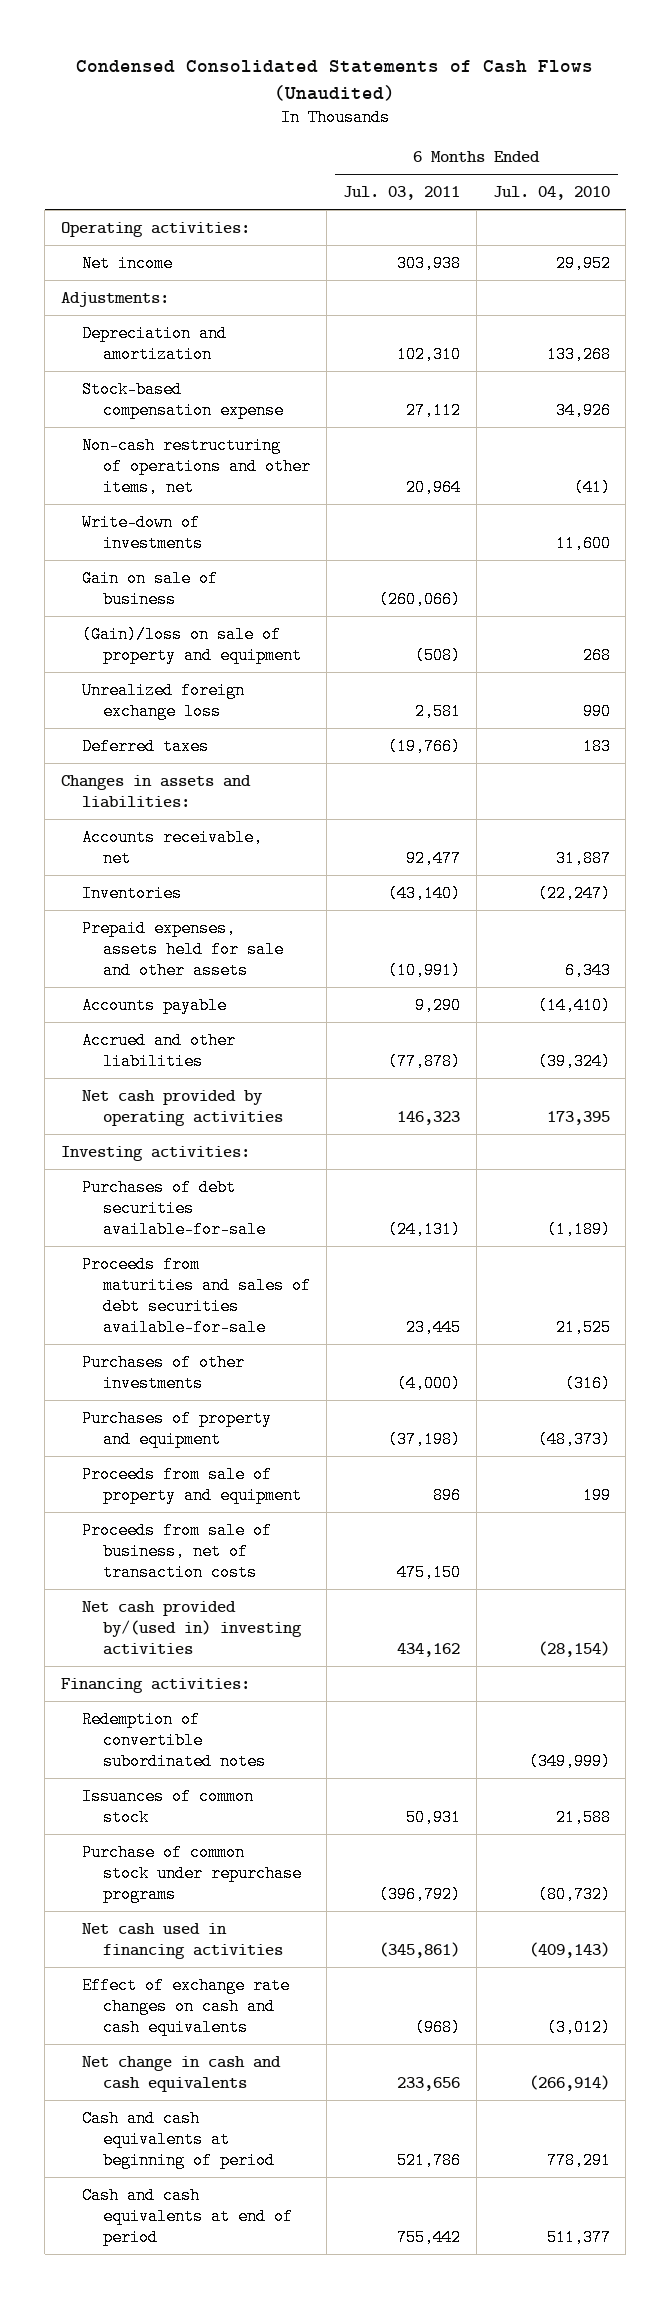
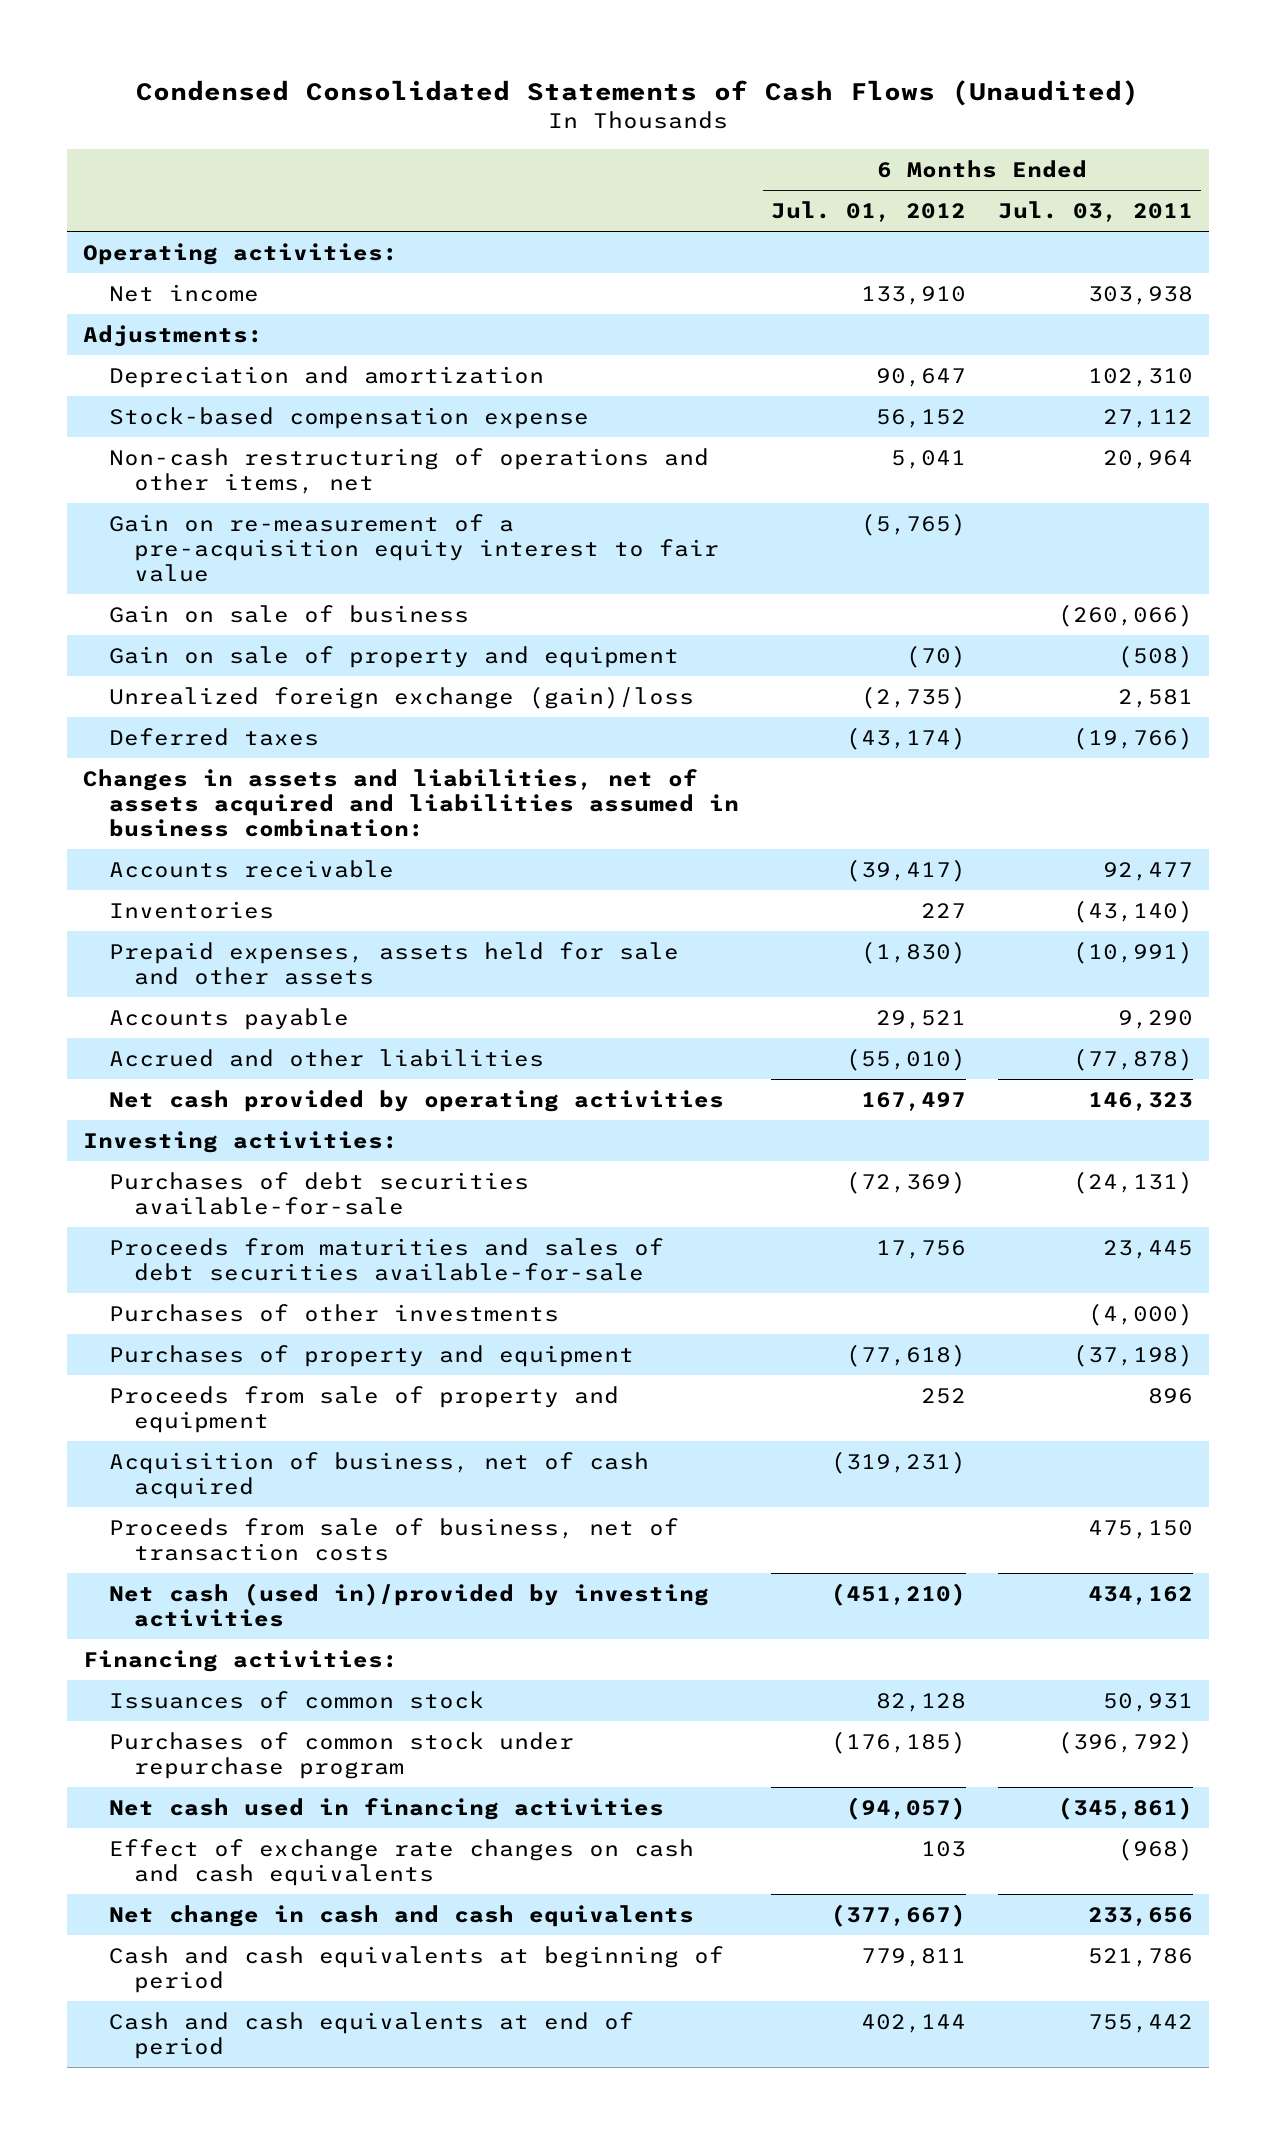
[492,186,610,201] Jul. 04, 2010 -> none
none -> [770,201,966,223] Jul. 01, 2012
[82,513,204,552] Write-down of investments -> none
none -> [108,513,720,582] Gain on re-measurement of a pre-acquisition equity interest to fair value
[82,625,303,664] (Gain)/loss on sale of property and equipment -> [108,645,679,668] Gain on sale of property and equipment
[82,681,246,720] Unrealized foreign exchange loss -> [108,685,694,709] Unrealized foreign exchange (gain)/loss
[60,774,251,808] Changes in assets and liabilities: -> [83,768,739,837] Changes in assets and liabilities, net of assets acquired and liabilities assumed in business combination:
[82,828,264,867] Accounts receivable, net -> [108,859,394,878] Accounts receivable
none -> [108,1451,649,1499] Acquisition of business, net of cash acquired
[82,1600,303,1655] Net cash provided by/(used in) investing activities -> [108,1582,709,1627] Net cash (used in)/provided by investing activities
[82,1710,267,1770] Redemption of convertible subordinated notes -> none
[82,1843,303,1903] Purchase of common stock under repurchase programs -> [108,1731,574,1779] Purchases of common stock under repurchase program

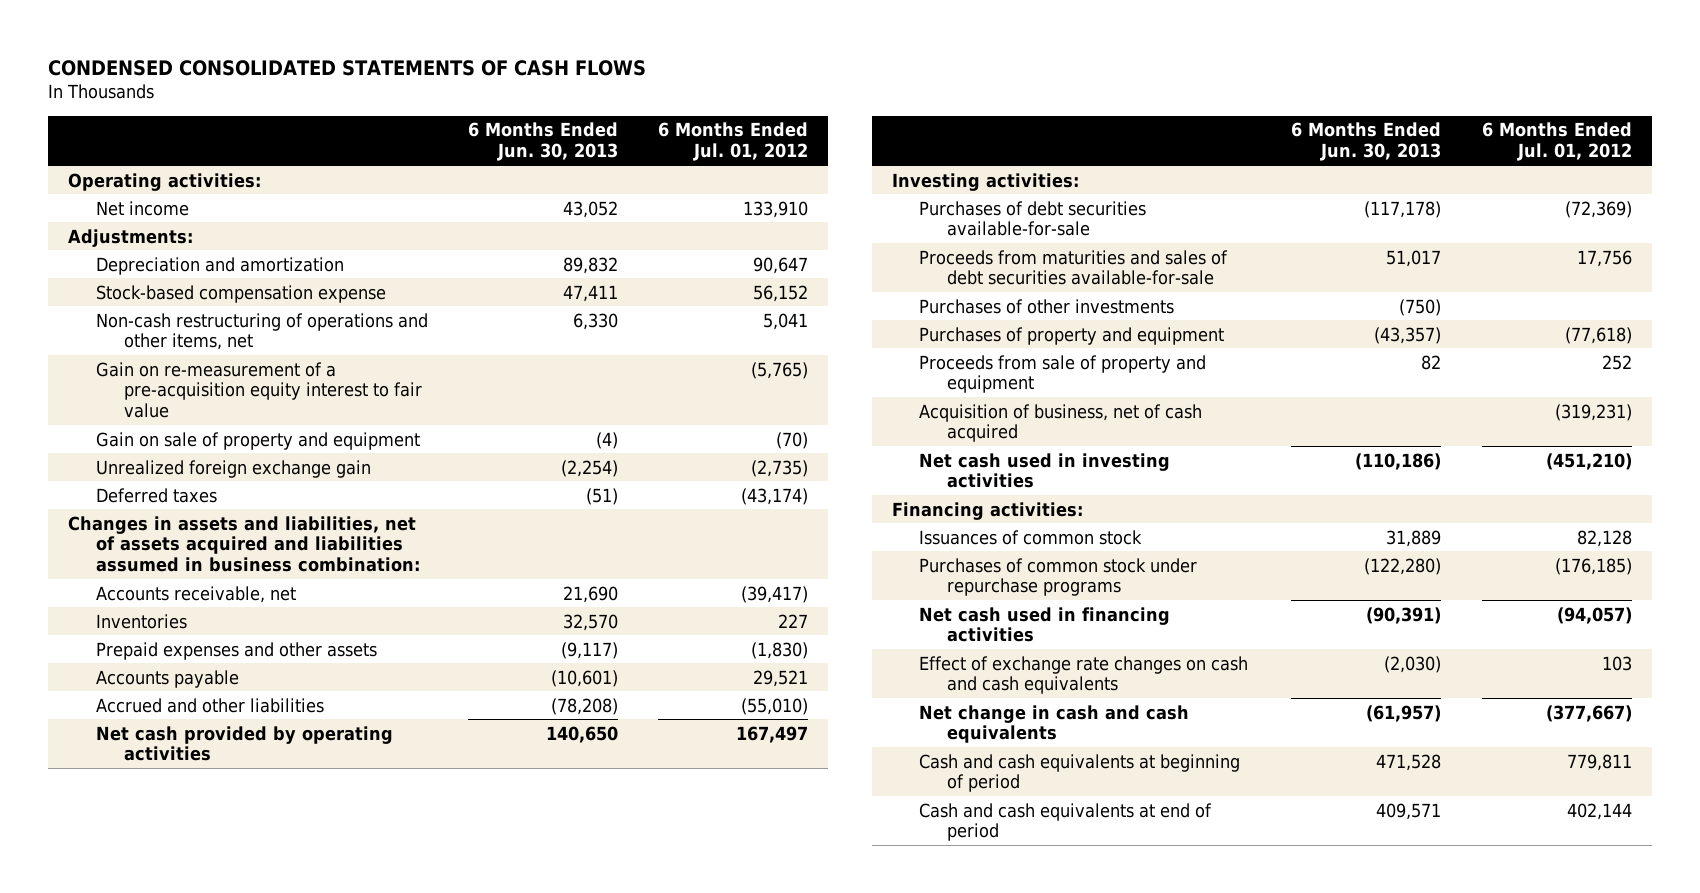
[136,79,1140,106] Condensed Consolidated Statements of Cash Flows (Unaudited) -> [48,60,647,77] CONDENSED CONSOLIDATED STATEMENTS OF CASH FLOWS
[998,201,1194,223] Jul. 03, 2011 -> none
none -> [468,122,619,162] 6 Months Ended Jun. 30, 2013
[108,604,469,623] Gain on sale of business -> none
[108,685,694,709] Unrealized foreign exchange (gain)/loss -> [95,459,371,478] Unrealized foreign exchange gain
[108,859,394,878] Accounts receivable -> [95,585,296,603] Accounts receivable, net
[108,941,679,985] Prepaid expenses, assets held for sale and other assets -> [95,641,377,660] Prepaid expenses and other assets
[108,1517,679,1561] Proceeds from sale of business, net of transaction costs -> none
[108,1582,709,1627] Net cash (used in)/provided by investing activities -> [919,452,1171,489] Net cash used in investing activities
[108,1731,574,1779] Purchases of common stock under repurchase program -> [919,557,1198,597] Purchases of common stock under repurchase programs

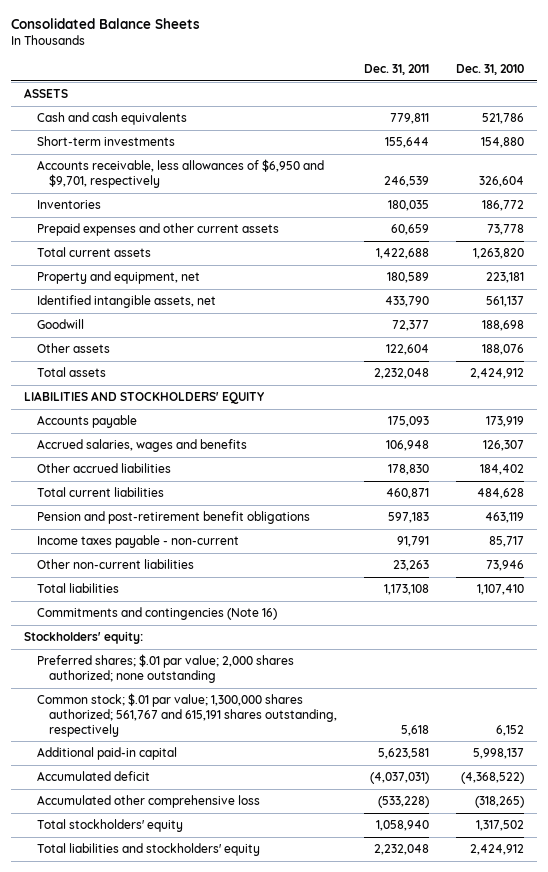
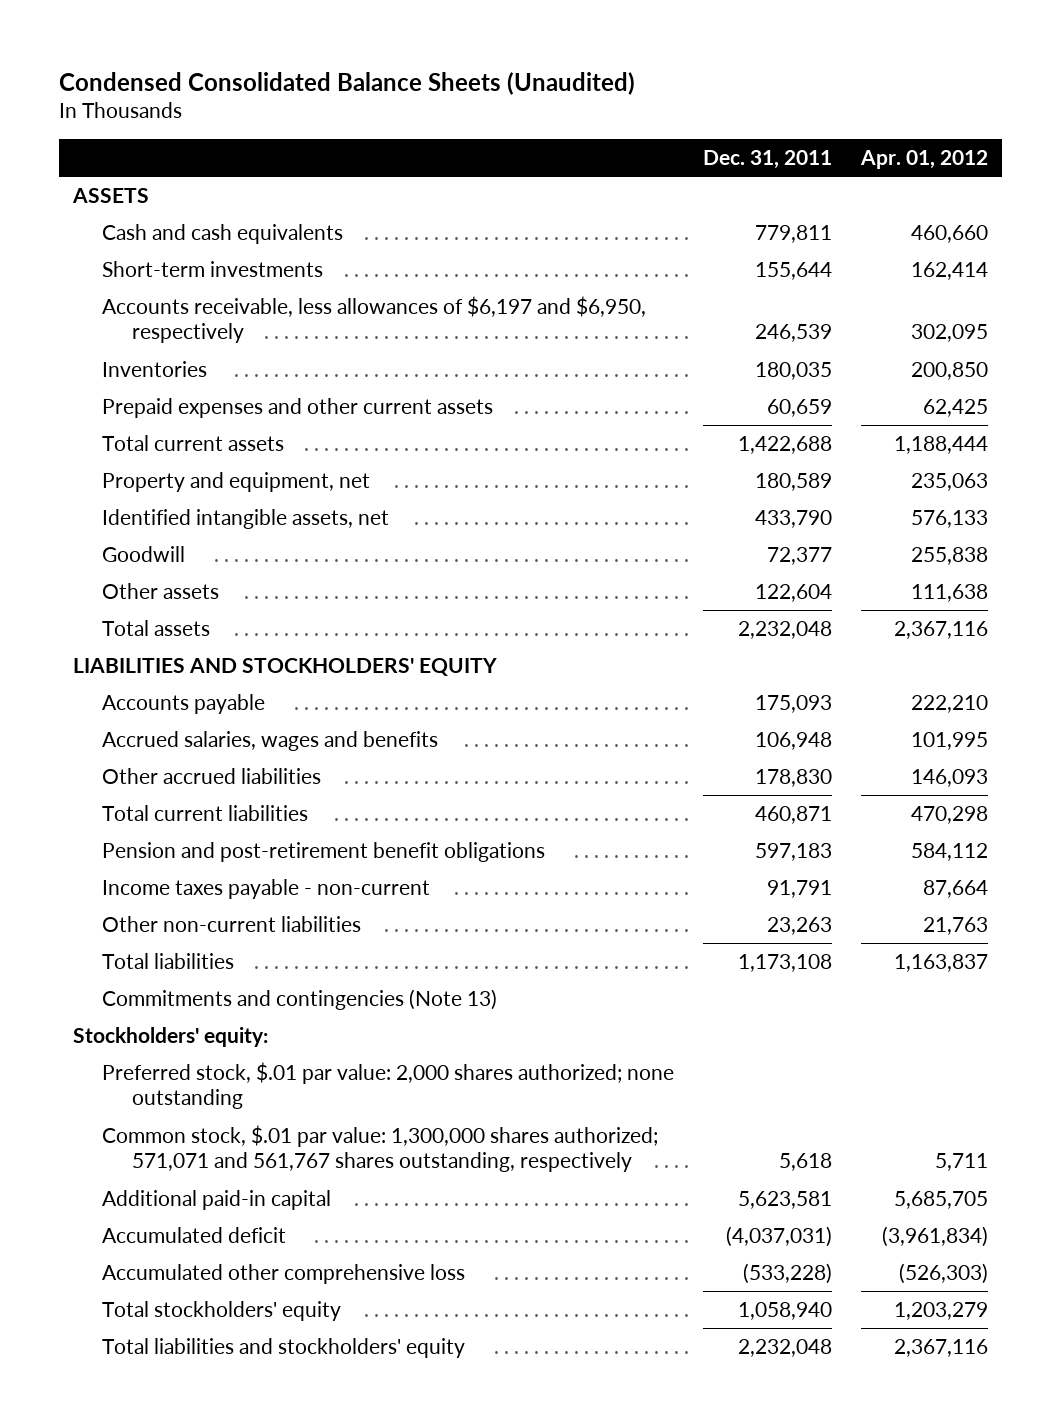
[10,18,200,30] Consolidated Balance Sheets -> [58,71,635,95] Condensed Consolidated Balance Sheets (Unaudited)
[455,64,524,76] Dec. 31, 2010 -> none
none -> [859,149,988,169] Apr. 01, 2012
[36,159,324,188] Accounts receivable, less allowances of $6,950 and $9,701, respectively -> [102,295,647,344] Accounts receivable, less allowances of $6,197 and $6,950, respectively
[36,607,277,621] Commitments and contingencies (Note 16) -> [102,988,498,1010] Commitments and contingencies (Note 13)
[36,654,294,683] Preferred shares; $.01 par value; 2,000 shares authorized; none outstanding -> [102,1061,675,1110] Preferred stock, $.01 par value: 2,000 shares authorized; none outstanding
[36,693,338,737] Common stock; $.01 par value; 1,300,000 shares authorized; 561,767 and 615,191 shares outstanding, respectively -> [102,1124,659,1173] Common stock, $.01 par value: 1,300,000 shares authorized; 571,071 and 561,767 shares outstanding, respectively

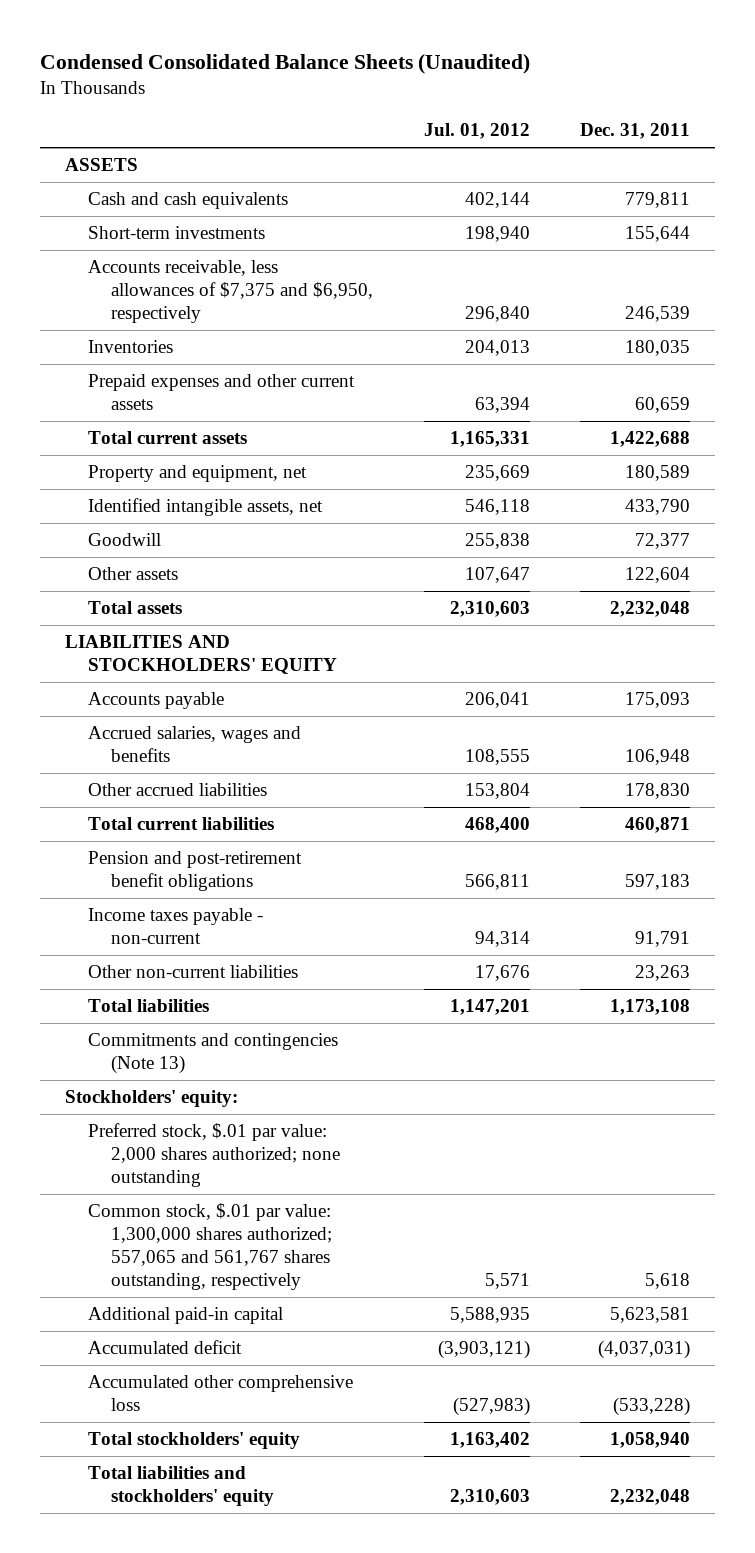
[859,149,988,169] Apr. 01, 2012 -> none
none -> [423,123,530,140] Jul. 01, 2012
[102,295,647,344] Accounts receivable, less allowances of $6,197 and $6,950, respectively -> [88,260,374,324] Accounts receivable, less allowances of $7,375 and $6,950, respectively
[102,1124,659,1173] Common stock, $.01 par value: 1,300,000 shares authorized; 571,071 and 561,767 shares outstanding, respectively -> [88,1203,333,1291] Common stock, $.01 par value: 1,300,000 shares authorized; 557,065 and 561,767 shares outstanding, respectively

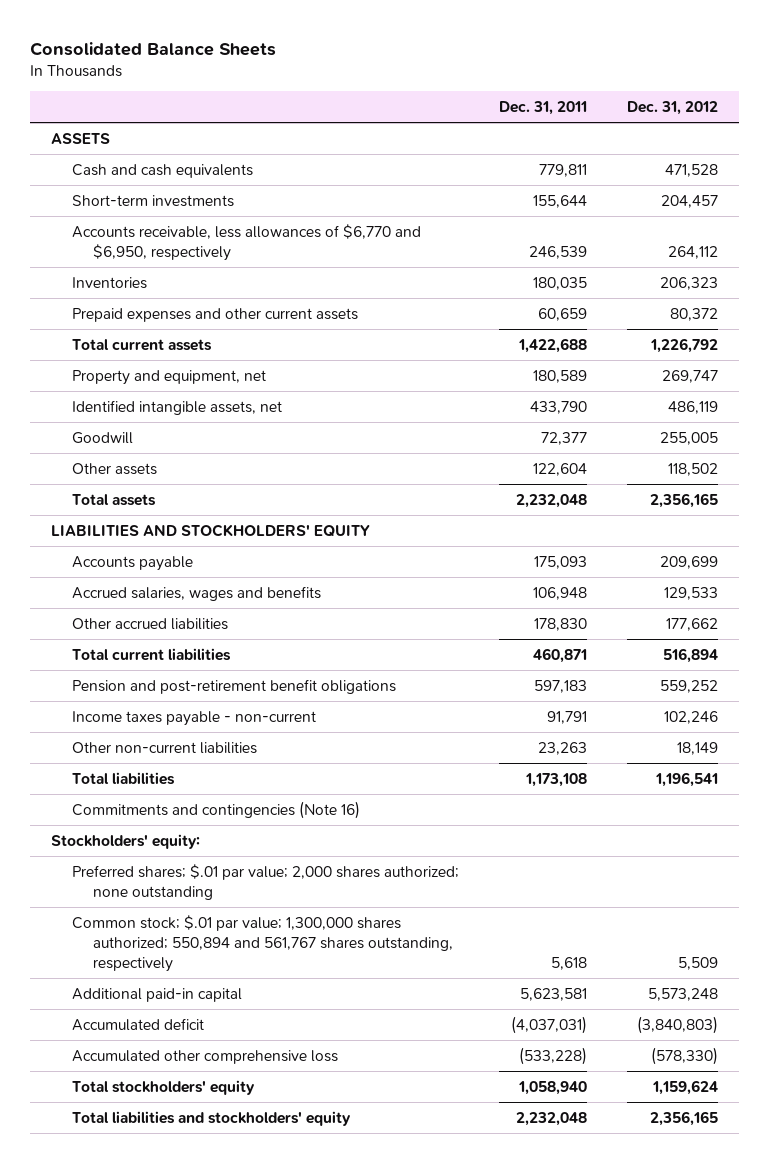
[39,53,530,74] Condensed Consolidated Balance Sheets (Unaudited) -> [30,41,277,56] Consolidated Balance Sheets
[423,123,530,140] Jul. 01, 2012 -> none
none -> [627,101,719,116] Dec. 31, 2012
[88,260,374,324] Accounts receivable, less allowances of $7,375 and $6,950, respectively -> [71,223,421,262] Accounts receivable, less allowances of $6,770 and $6,950, respectively
[88,1033,339,1075] Commitments and contingencies (Note 13) -> [71,800,360,819] Commitments and contingencies (Note 16)
[88,1123,341,1188] Preferred stock, $.01 par value: 2,000 shares authorized; none outstanding -> [71,863,459,901] Preferred shares; $.01 par value; 2,000 shares authorized; none outstanding
[88,1203,333,1291] Common stock, $.01 par value: 1,300,000 shares authorized; 557,065 and 561,767 shares outstanding, respectively -> [71,914,453,973] Common stock; $.01 par value; 1,300,000 shares authorized; 550,894 and 561,767 shares outstanding, respectively

